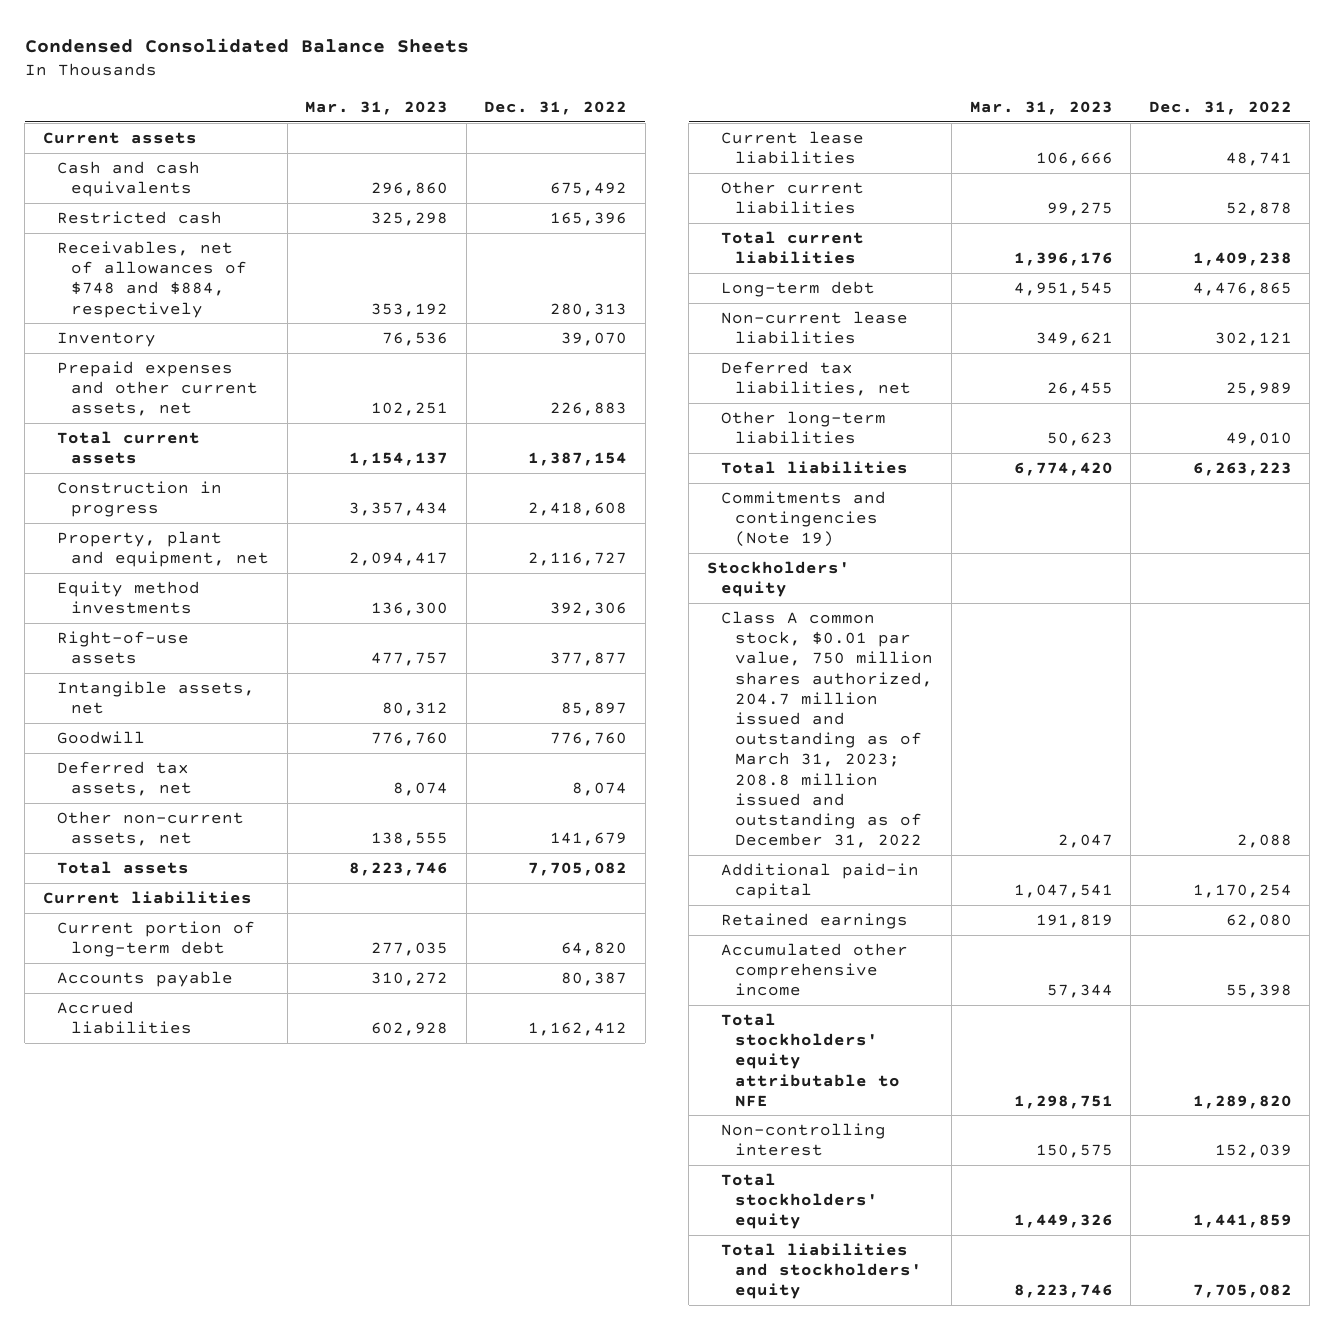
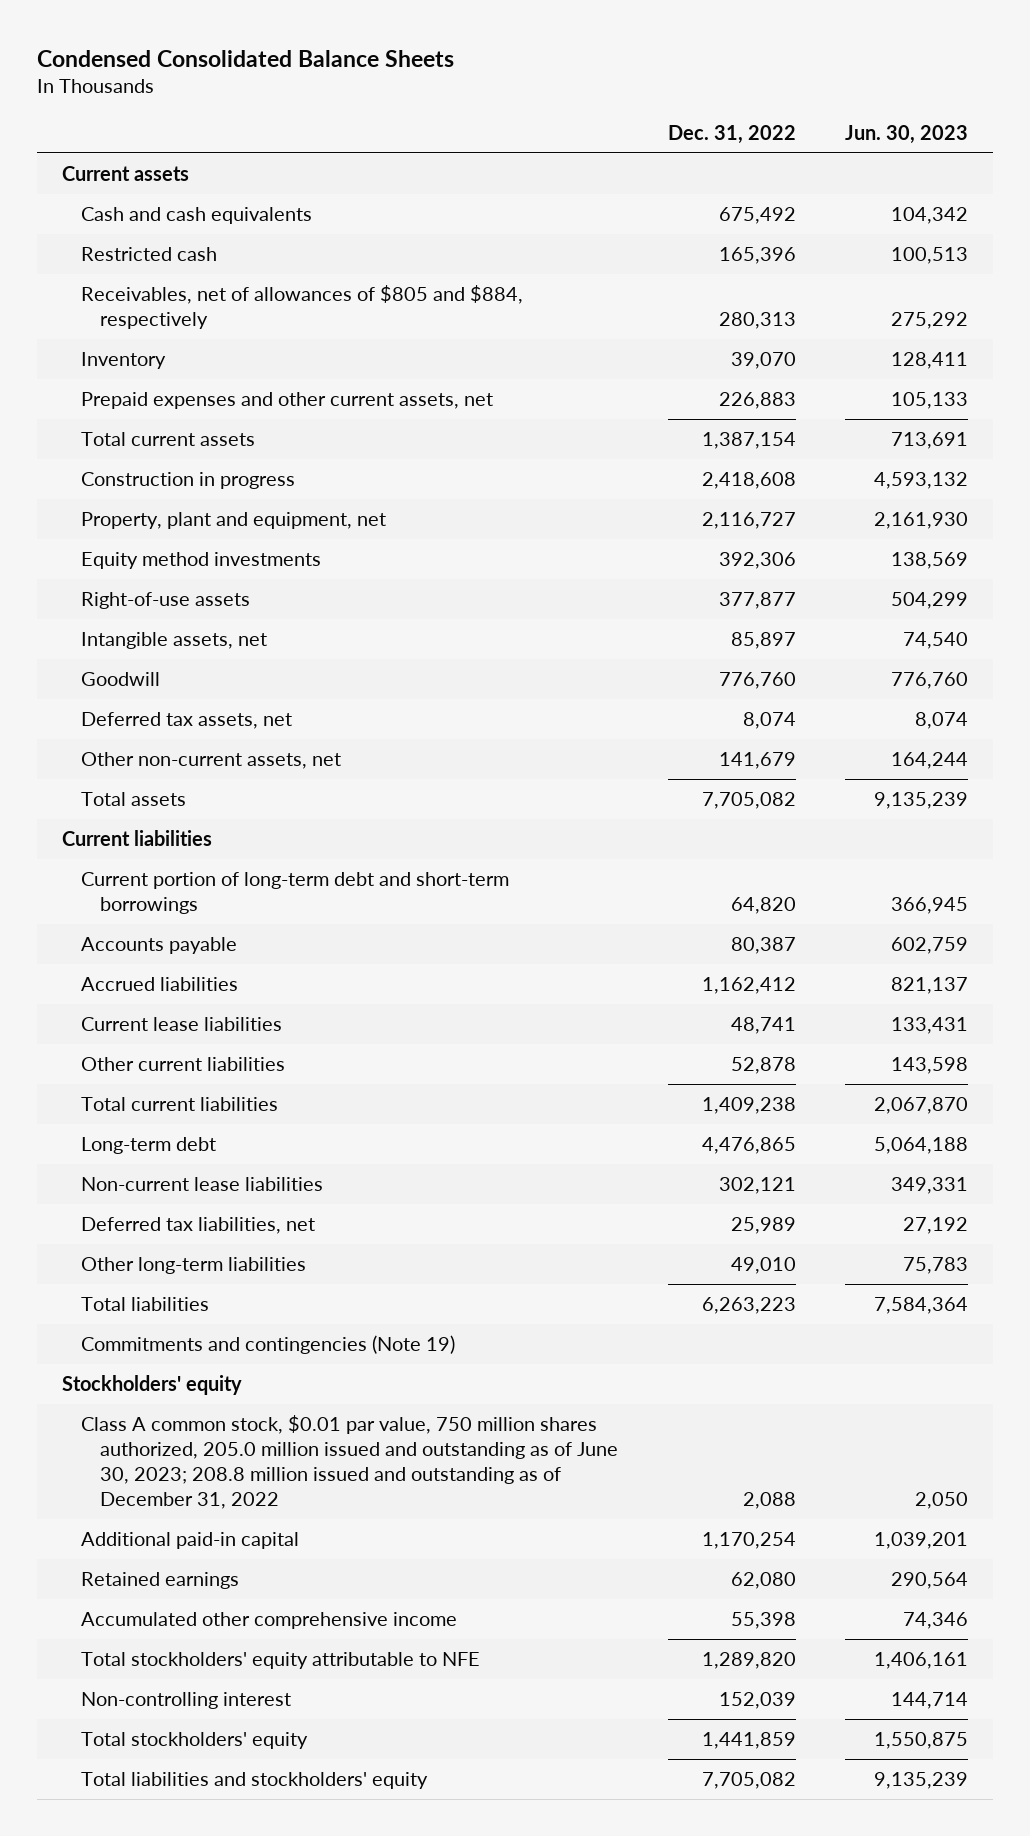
[305,101,449,116] Mar. 31, 2023 -> none
none -> [845,124,969,144] Jun. 30, 2023
[56,240,248,318] Receivables, net of allowances of $748 and $884, respectively -> [80,284,523,329] Receivables, net of allowances of $805 and $884, respectively
[56,920,255,958] Current portion of long-term debt -> [80,871,509,914] Current portion of long-term debt and short-term borrowings
[721,610,934,849] Class A common stock, $0.01 par value, 750 million shares authorized, 204.7 million issued and outstanding as of March 31, 2023; 208.8 million issued and outstanding as of December 31, 2022 -> [80,1414,618,1509] Class A common stock, $0.01 par value, 750 million shares authorized, 205.0 million issued and outstanding as of June 30, 2023; 208.8 million issued and outstanding as of December 31, 2022

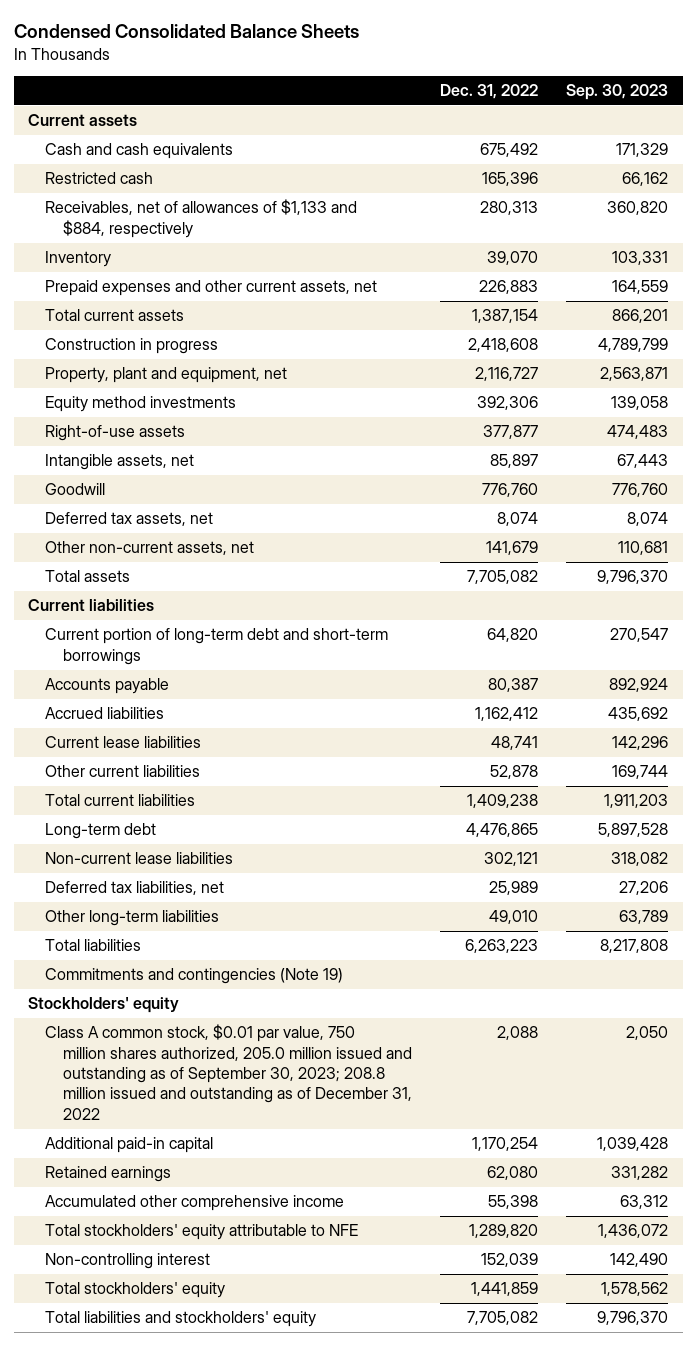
[845,124,969,144] Jun. 30, 2023 -> none
none -> [566,84,669,101] Sep. 30, 2023
[80,284,523,329] Receivables, net of allowances of $805 and $884, respectively -> [45,199,358,238] Receivables, net of allowances of $1,133 and $884, respectively
[80,1414,618,1509] Class A common stock, $0.01 par value, 750 million shares authorized, 205.0 million issued and outstanding as of June 30, 2023; 208.8 million issued and outstanding as of December 31, 2022 -> [45,1024,412,1120] Class A common stock, $0.01 par value, 750 million shares authorized, 205.0 million issued and outstanding as of September 30, 2023; 208.8 million issued and outstanding as of December 31, 2022

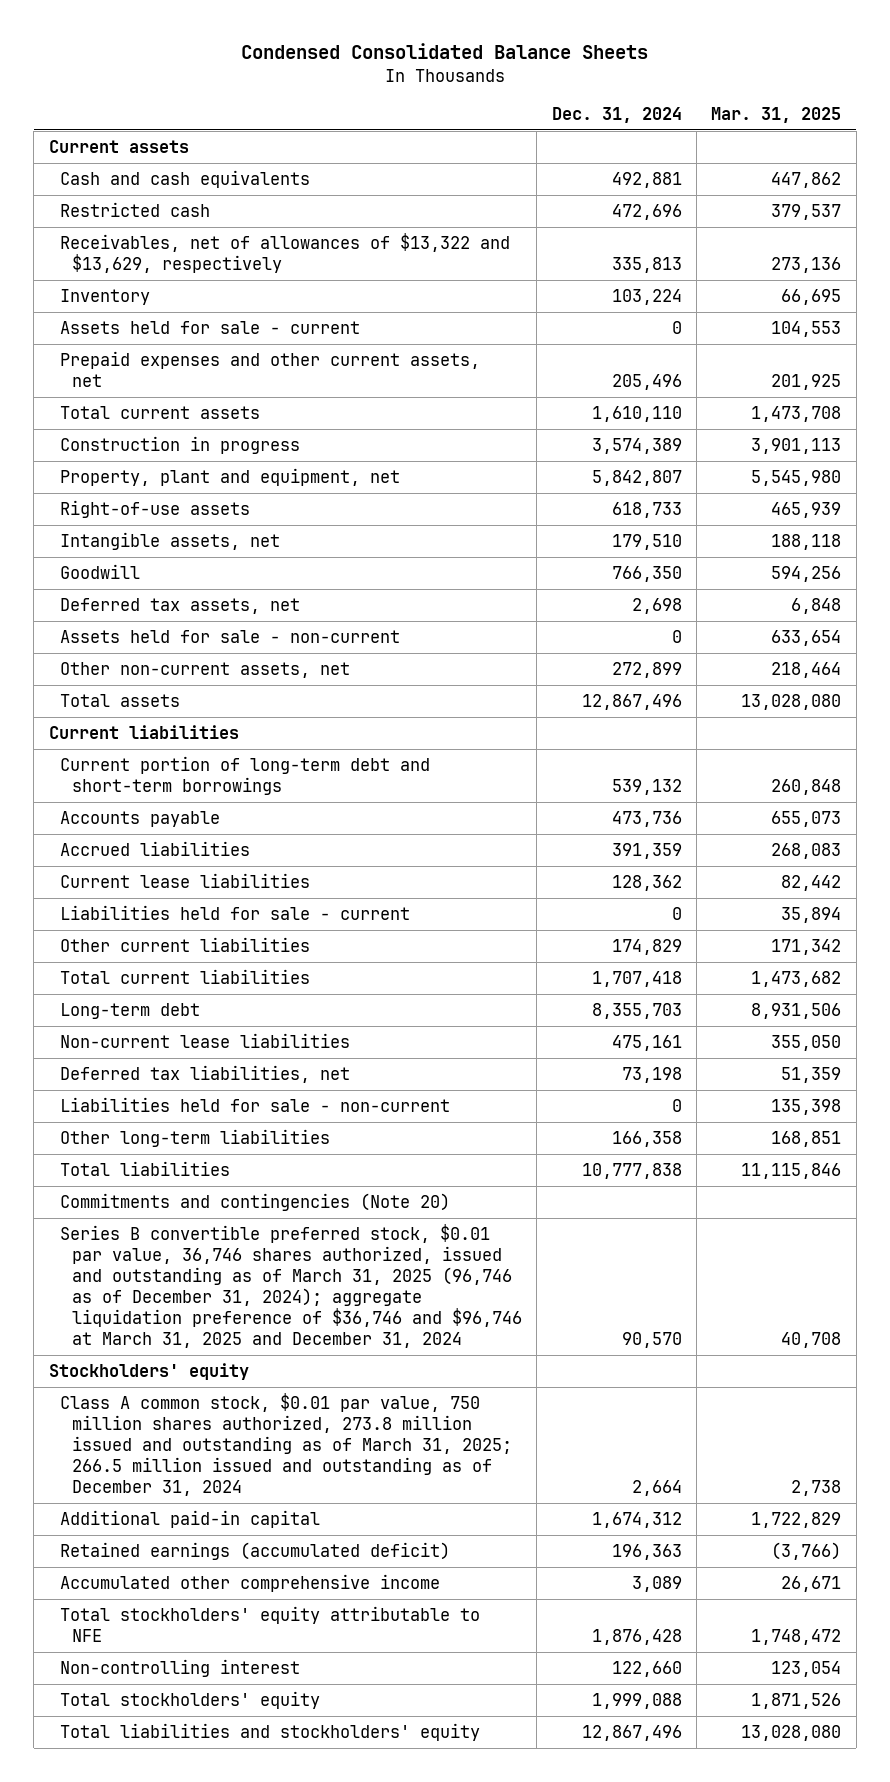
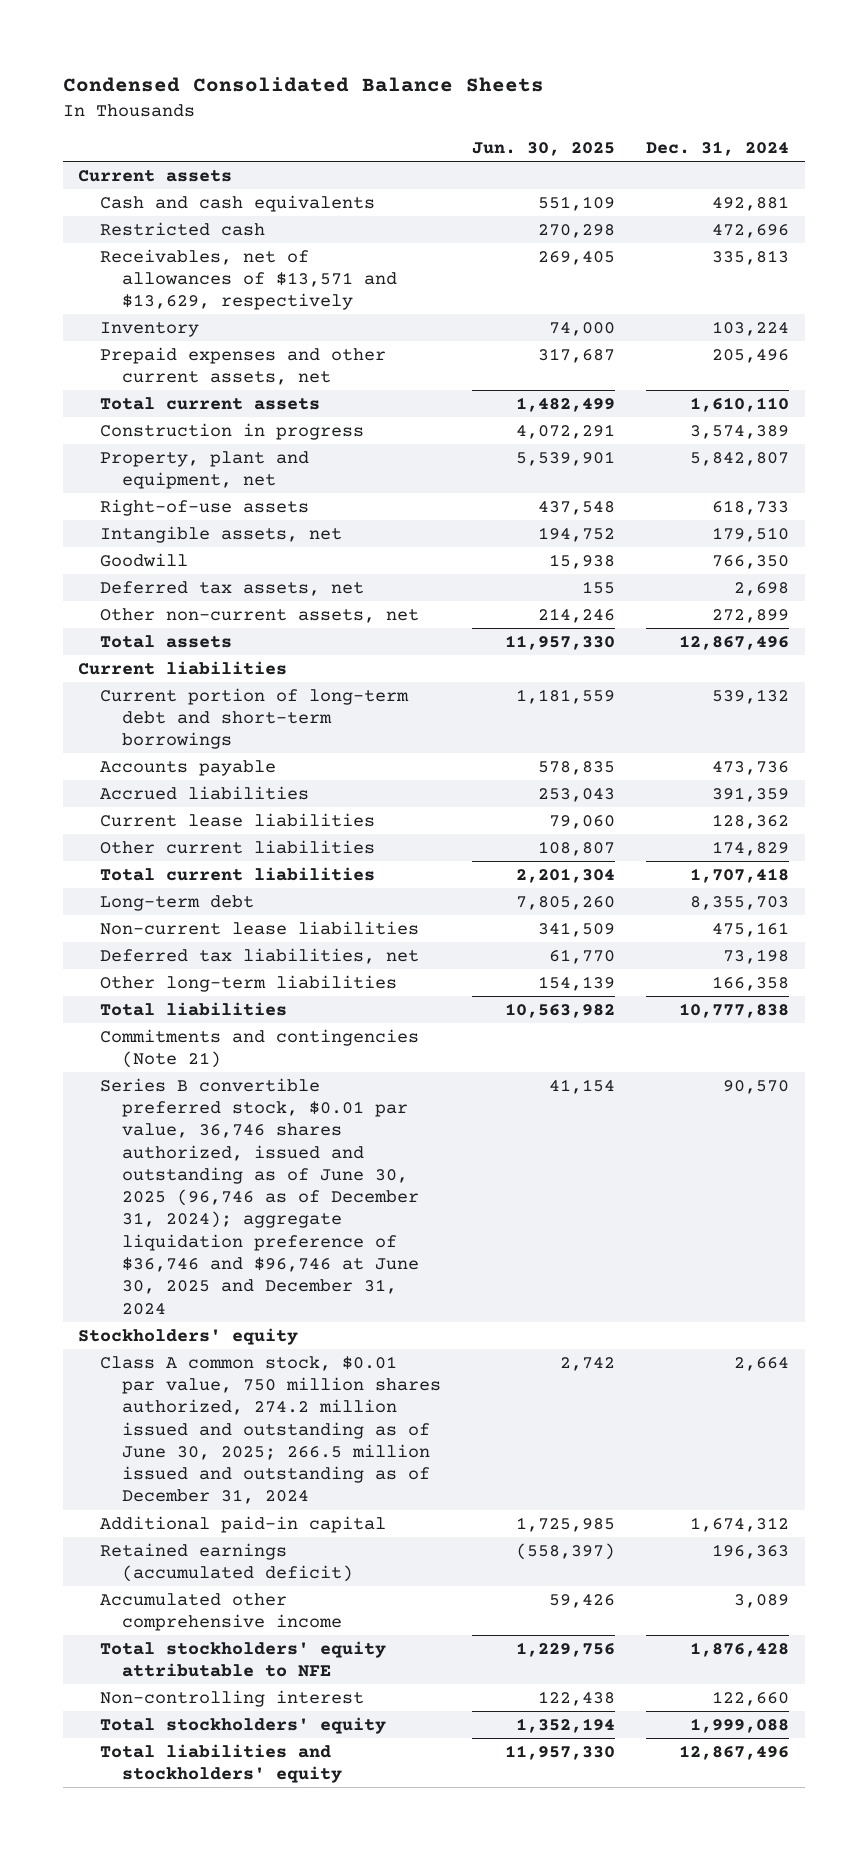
[711,106,842,123] Mar. 31, 2025 -> none
none -> [472,142,616,157] Jun. 30, 2025
[60,232,511,273] Receivables, net of allowances of $13,322 and $13,629, respectively -> [100,248,397,311] Receivables, net of allowances of $13,571 and $13,629, respectively
[60,320,361,334] Assets held for sale - current -> none
[60,629,401,643] Assets held for sale - non-current -> none
[60,904,411,920] Liabilities held for sale - current -> none
[60,1096,451,1112] Liabilities held for sale - non-current -> none
[60,1192,451,1211] Commitments and contingencies (Note 20) -> [100,1028,420,1069] Commitments and contingencies (Note 21)
[60,1223,522,1349] Series B convertible preferred stock, $0.01 par value, 36,746 shares authorized, issued and outstanding as of March 31, 2025 (96,746 as of December 31, 2024); aggregate liquidation preference of $36,746 and $96,746 at March 31, 2025 and December 31, 2024 -> [100,1077,419,1315] Series B convertible preferred stock, $0.01 par value, 36,746 shares authorized, issued and outstanding as of June 30, 2025 (96,746 as of December 31, 2024); aggregate liquidation preference of $36,746 and $96,746 at June 30, 2025 and December 31, 2024
[60,1392,512,1497] Class A common stock, $0.01 par value, 750 million shares authorized, 273.8 million issued and outstanding as of March 31, 2025; 266.5 million issued and outstanding as of December 31, 2024 -> [100,1355,441,1505] Class A common stock, $0.01 par value, 750 million shares authorized, 274.2 million issued and outstanding as of June 30, 2025; 266.5 million issued and outstanding as of December 31, 2024

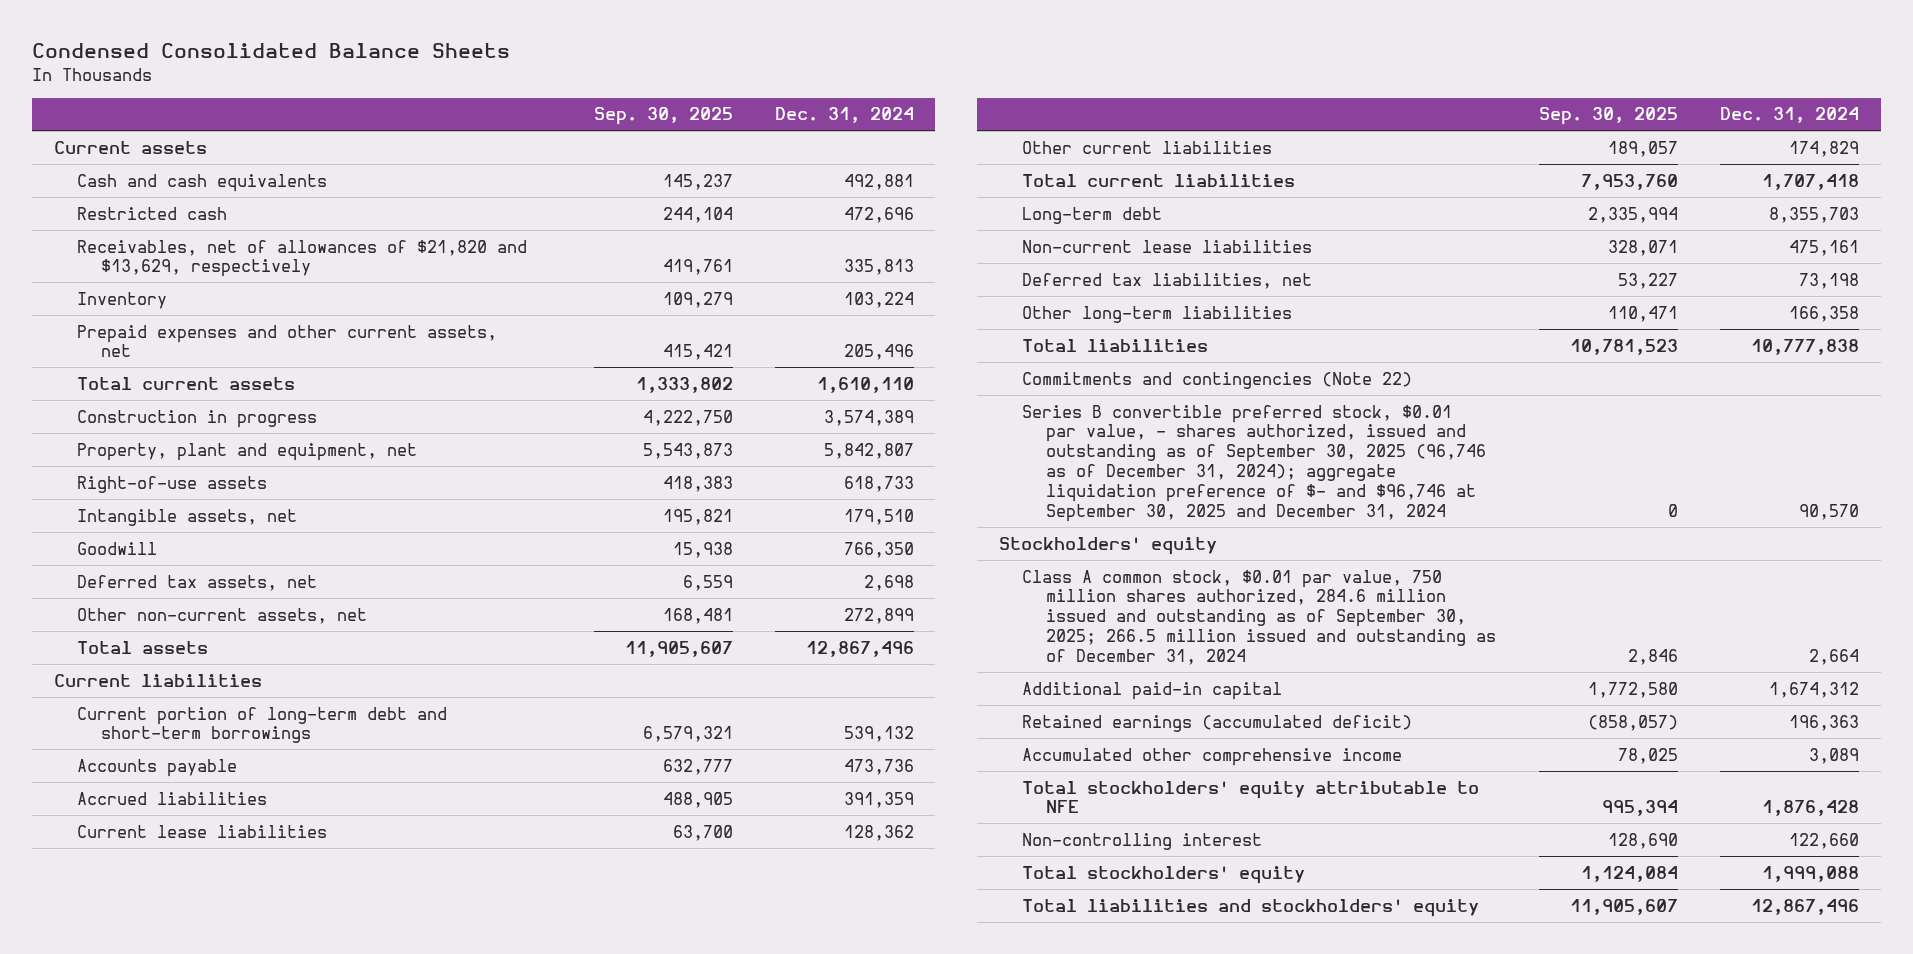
[472,142,616,157] Jun. 30, 2025 -> none
none -> [593,107,733,126] Sep. 30, 2025
[100,248,397,311] Receivables, net of allowances of $13,571 and $13,629, respectively -> [77,239,528,278] Receivables, net of allowances of $21,820 and $13,629, respectively
[100,1028,420,1069] Commitments and contingencies (Note 21) -> [1022,371,1413,389] Commitments and contingencies (Note 22)
[100,1077,419,1315] Series B convertible preferred stock, $0.01 par value, 36,746 shares authorized, issued and outstanding as of June 30, 2025 (96,746 as of December 31, 2024); aggregate liquidation preference of $36,746 and $96,746 at June 30, 2025 and December 31, 2024 -> [1022,404,1486,522] Series B convertible preferred stock, $0.01 par value, - shares authorized, issued and outstanding as of September 30, 2025 (96,746 as of December 31, 2024); aggregate liquidation preference of $- and $96,746 at September 30, 2025 and December 31, 2024
[100,1355,441,1505] Class A common stock, $0.01 par value, 750 million shares authorized, 274.2 million issued and outstanding as of June 30, 2025; 266.5 million issued and outstanding as of December 31, 2024 -> [1022,569,1496,665] Class A common stock, $0.01 par value, 750 million shares authorized, 284.6 million issued and outstanding as of September 30, 2025; 266.5 million issued and outstanding as of December 31, 2024

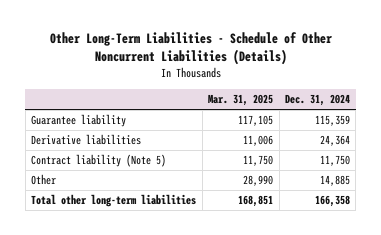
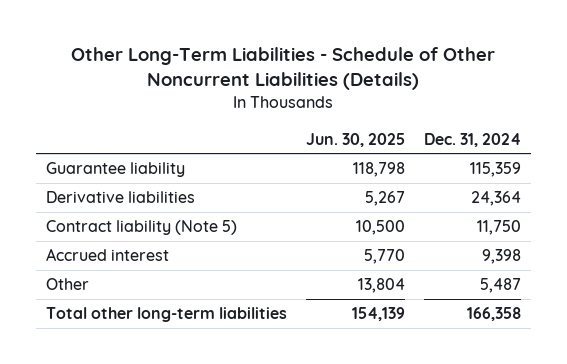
[208,93,274,106] Mar. 31, 2025 -> none
none -> [305,132,405,147] Jun. 30, 2025
none -> [45,248,169,262] Accrued interest
[320,175,351,187] 14,885 -> [480,278,522,294] 5,487

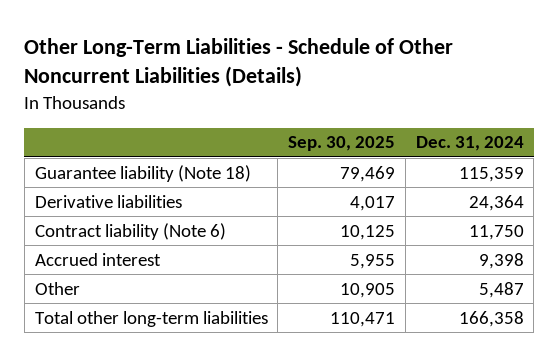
[305,132,405,147] Jun. 30, 2025 -> none
none -> [288,136,396,152] Sep. 30, 2025
[45,162,185,178] Guarantee liability -> [34,164,251,182] Guarantee liability (Note 18)
[45,220,237,236] Contract liability (Note 5) -> [34,222,226,240] Contract liability (Note 6)

